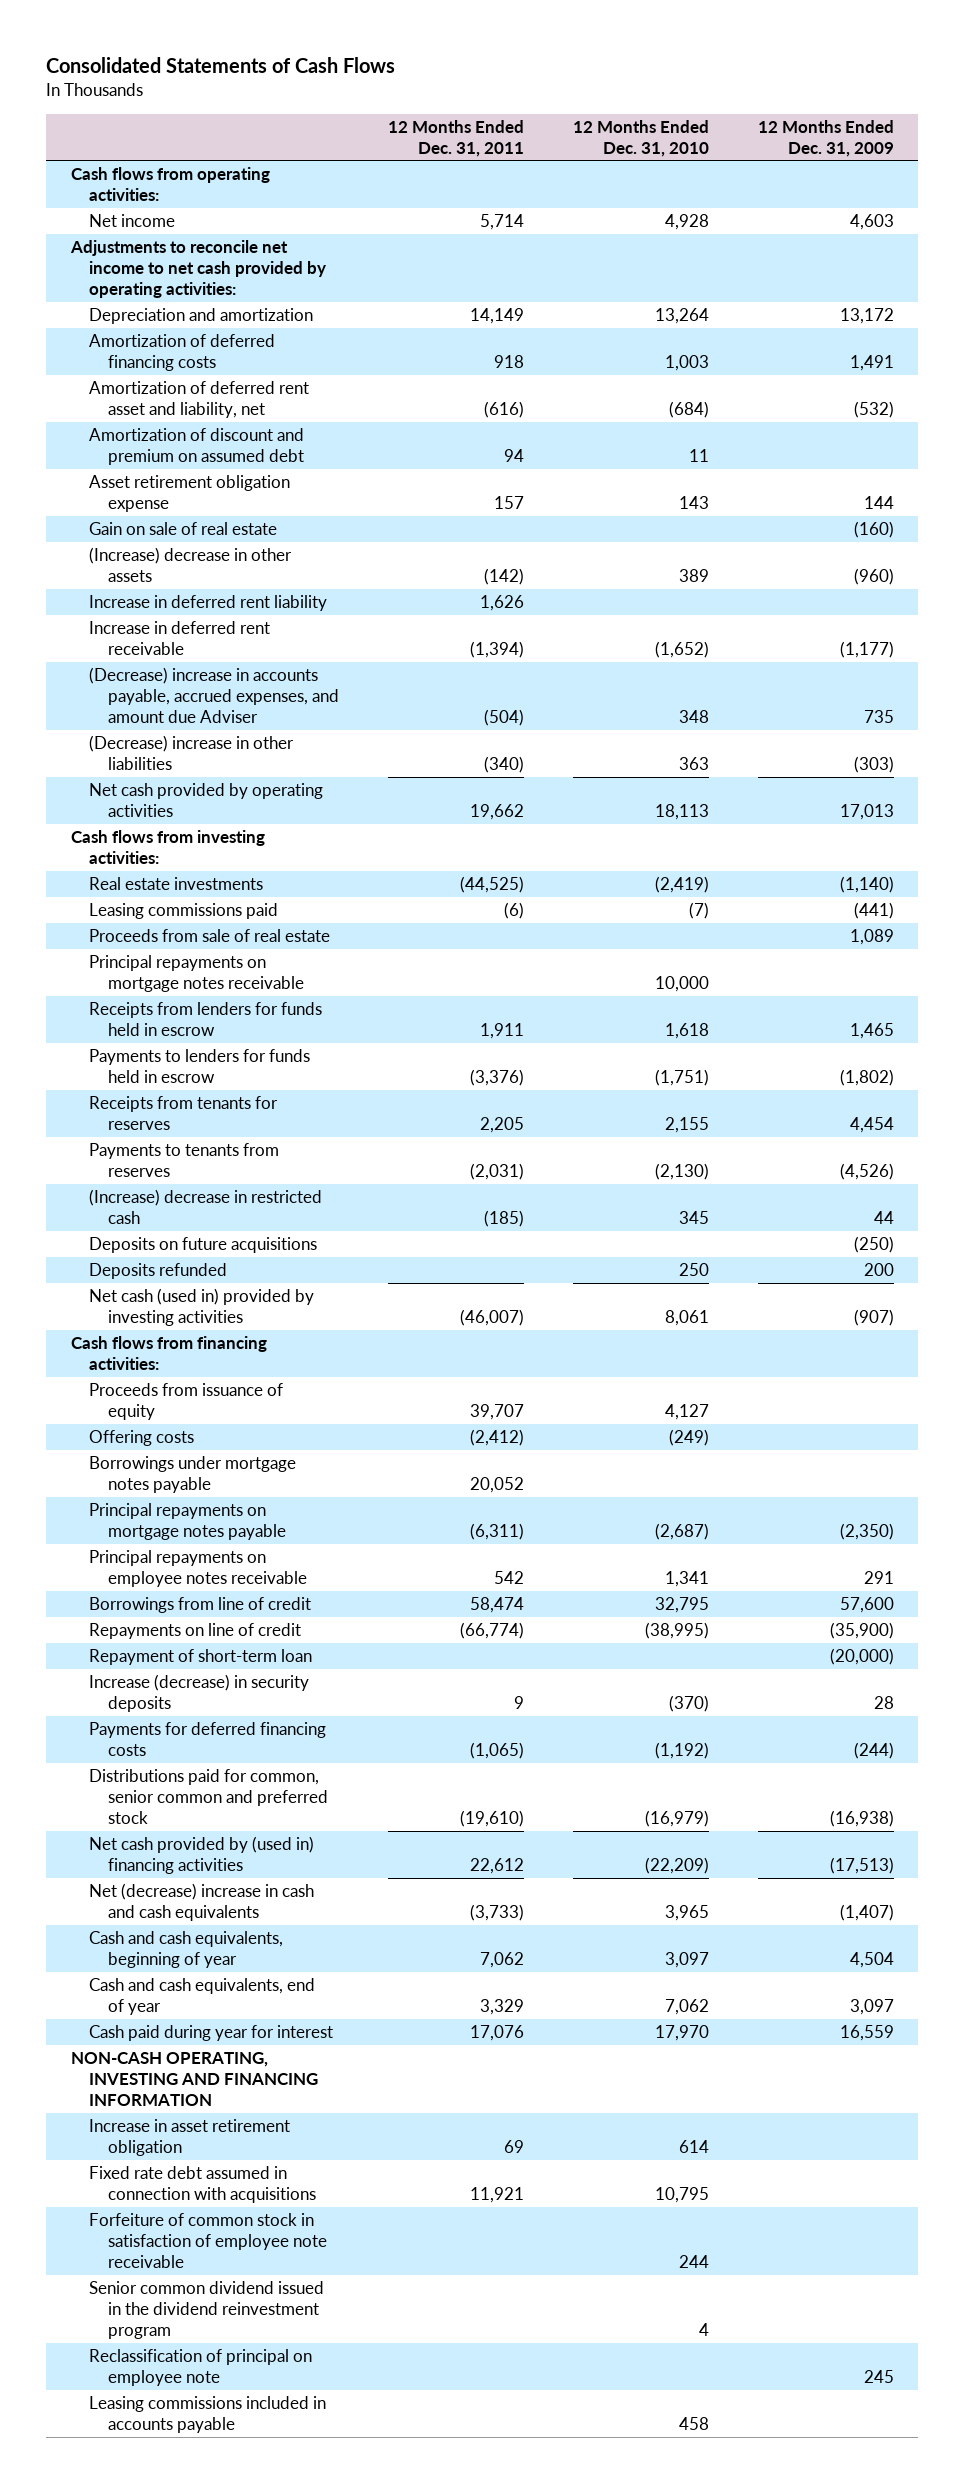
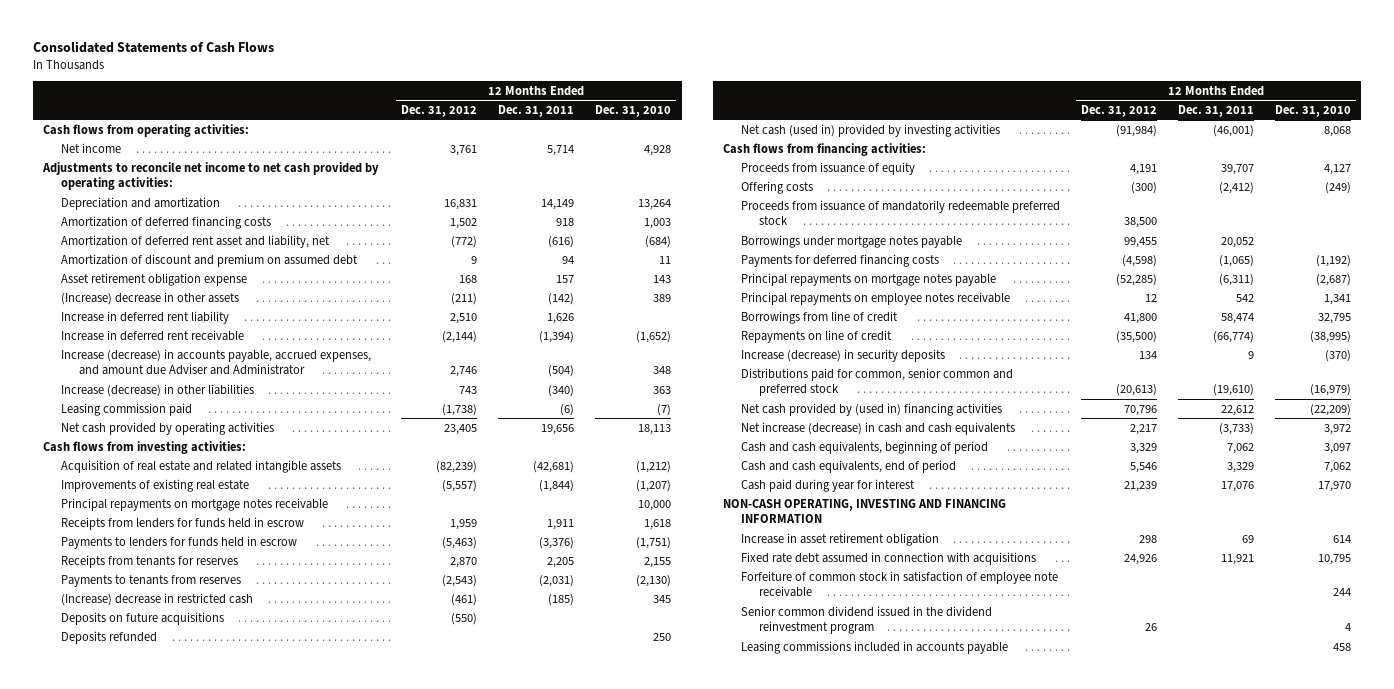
[757,119,894,157] 12 Months Ended Dec. 31, 2009 -> none
none -> [401,104,478,117] Dec. 31, 2012
[89,522,278,536] Gain on sale of real estate -> none
[89,667,339,723] (Decrease) increase in accounts payable, accrued expenses, and amount due Adviser -> [61,348,372,376] Increase (decrease) in accounts payable, accrued expenses, and amount due Adviser and Administrator
[89,735,295,770] (Decrease) increase in other liabilities -> [61,383,255,397] Increase (decrease) in other liabilities
none -> [61,402,193,416] Leasing commission paid
[469,803,524,820] 19,662 -> [541,423,575,435] 19,656
[89,877,264,891] Real estate investments -> none
[89,903,279,920] Leasing commissions paid -> none
[89,929,331,943] Proceeds from sale of real estate -> none
none -> [61,459,342,473] Acquisition of real estate and related intangible assets
none -> [61,478,250,492] Improvements of existing real estate
[459,1308,524,1326] (46,007) -> [1212,124,1254,137] (46,001)
[664,1309,709,1326] 8,061 -> [1323,125,1351,137] 8,068
none -> [740,199,1060,226] Proceeds from issuance of mandatorily redeemable preferred stock
[89,1722,327,1756] Payments for deferred financing costs -> [740,253,939,267] Payments for deferred financing costs
[89,1649,313,1666] Repayment of short-term loan -> none
[89,1883,315,1921] Net (decrease) increase in cash and cash equivalents -> [740,421,1015,435] Net increase (decrease) in cash and cash equivalents
[664,1904,709,1921] 3,965 -> [1323,423,1351,435] 3,972
[89,1931,284,1968] Cash and cash equivalents, beginning of year -> [740,440,988,454] Cash and cash equivalents, beginning of period
[89,1978,316,2015] Cash and cash equivalents, end of year -> [740,459,956,473] Cash and cash equivalents, end of period
[89,2349,313,2386] Reclassification of principal on employee note -> none

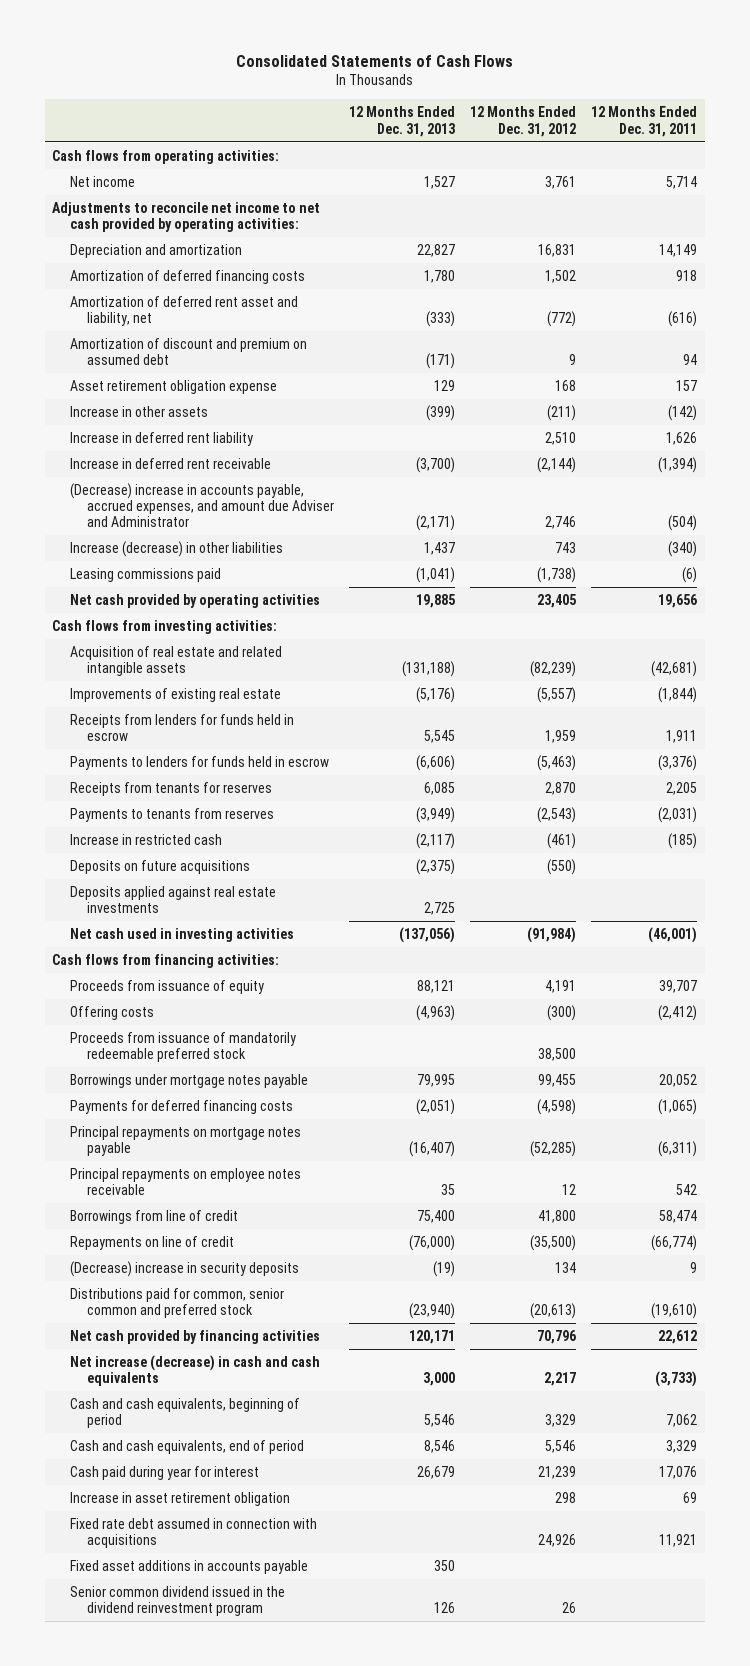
[595,104,672,117] Dec. 31, 2010 -> none
none -> [349,106,456,137] 12 Months Ended Dec. 31, 2013
[61,291,240,305] (Increase) decrease in other assets -> [69,405,208,417] Increase in other assets
[61,348,372,376] Increase (decrease) in accounts payable, accrued expenses, and amount due Adviser and Administrator -> [69,482,335,528] (Decrease) increase in accounts payable, accrued expenses, and amount due Adviser and Administrator
[61,402,193,416] Leasing commission paid -> [69,567,221,582] Leasing commissions paid
[61,497,329,511] Principal repayments on mortgage notes receivable -> none
[61,592,254,606] (Increase) decrease in restricted cash -> [69,833,222,845] Increase in restricted cash
[61,630,158,644] Deposits refunded -> none
none -> [69,885,276,914] Deposits applied against real estate investments
[740,123,1000,137] Net cash (used in) provided by investing activities -> [69,927,294,942] Net cash used in investing activities
[740,348,945,362] Increase (decrease) in security deposits -> [69,1260,299,1277] (Decrease) increase in security deposits
[740,402,1002,416] Net cash provided by (used in) financing activities -> [69,1329,320,1344] Net cash provided by financing activities
[723,498,1007,524] NON-CASH OPERATING, INVESTING AND FINANCING INFORMATION -> none
[740,570,1058,598] Forfeiture of common stock in satisfaction of employee note receivable -> none
none -> [69,1559,308,1574] Fixed asset additions in accounts payable
[740,640,1008,654] Leasing commissions included in accounts payable -> none

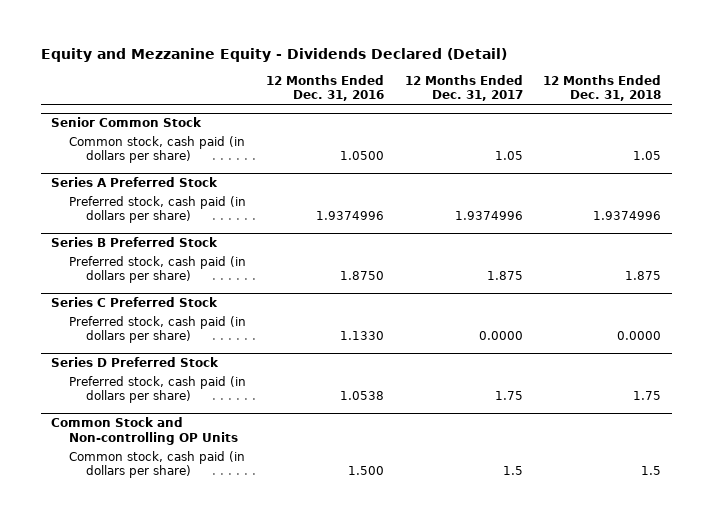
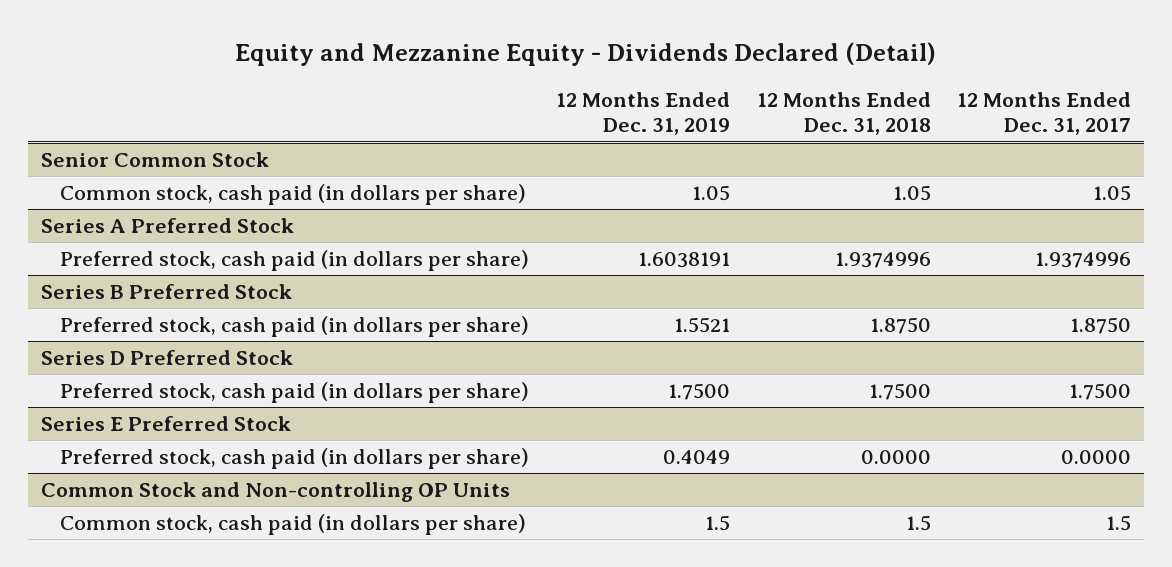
[266,74,385,102] 12 Months Ended Dec. 31, 2016 -> none
none -> [555,92,730,136] 12 Months Ended Dec. 31, 2019
[51,297,219,308] Series C Preferred Stock -> none
[68,315,246,344] Preferred stock, cash paid (in dollars per share) -> none
[486,271,523,281] 1.875 -> [1070,317,1132,335] 1.8750
[625,271,662,281] 1.875 -> [869,317,931,335] 1.8750
[494,391,523,401] 1.75 -> [1069,383,1132,401] 1.7500
[633,391,662,401] 1.75 -> [868,383,931,401] 1.7500
none -> [41,416,292,432] Series E Preferred Stock
none -> [60,448,530,470] Preferred stock, cash paid (in dollars per share)

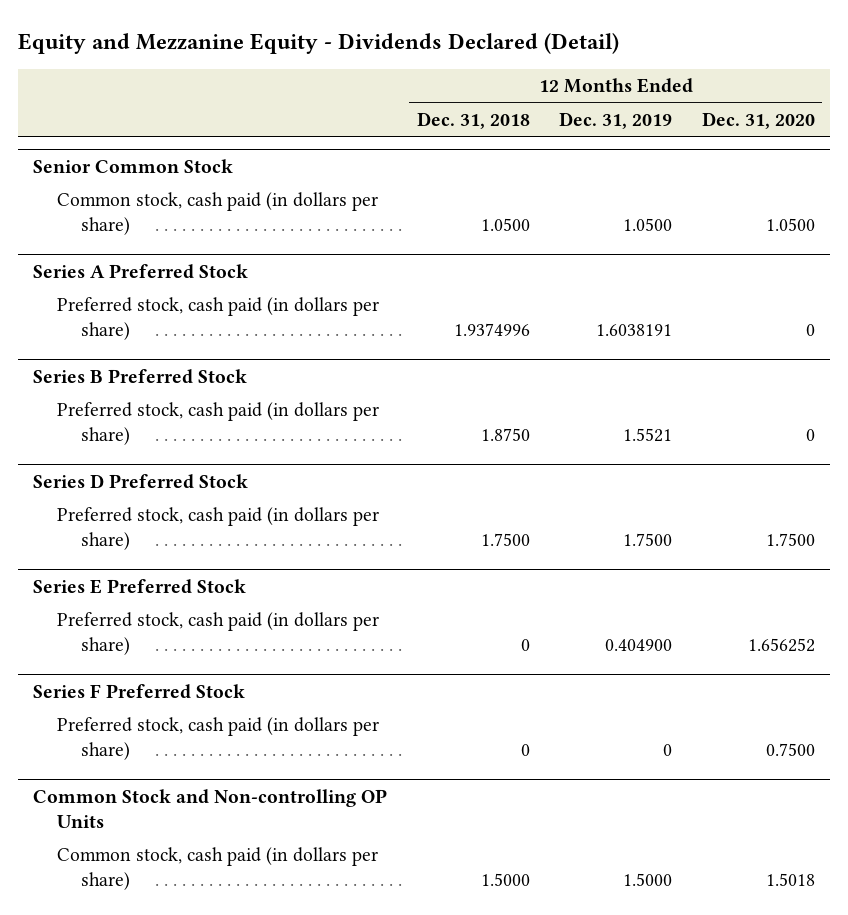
[957,92,1132,136] 12 Months Ended Dec. 31, 2017 -> none
none -> [701,111,815,129] Dec. 31, 2020
[691,185,730,202] 1.05 -> [623,218,673,232] 1.0500
[892,185,931,202] 1.05 -> [480,218,530,232] 1.0500
[662,450,730,465] 0.4049 -> [605,639,673,652] 0.404900
[860,450,931,465] 0.0000 -> [520,639,530,652] 0
none -> [33,683,246,699] Series F Preferred Stock
none -> [57,717,380,761] Preferred stock, cash paid (in dollars per share)
[704,515,730,532] 1.5 -> [623,873,673,887] 1.5000
[905,515,931,532] 1.5 -> [480,873,530,887] 1.5000

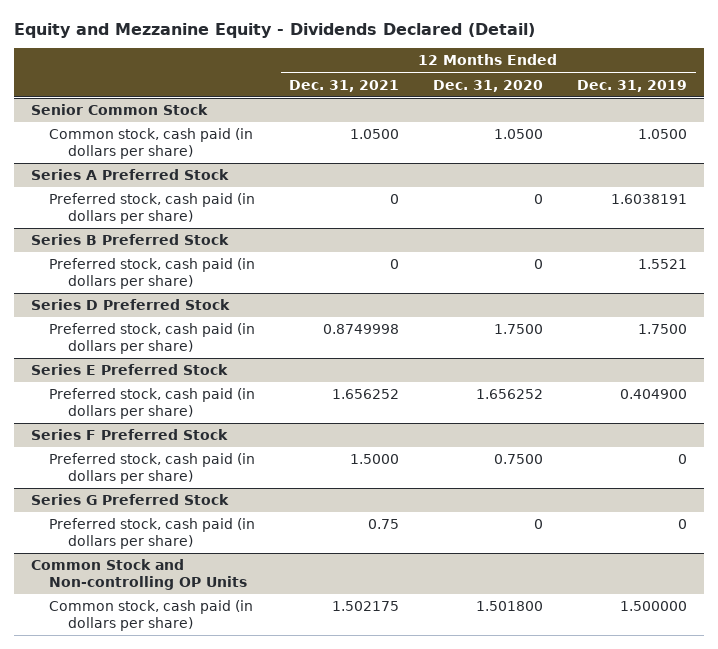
[416,111,530,129] Dec. 31, 2018 -> none
none -> [289,79,400,92] Dec. 31, 2021
none -> [30,494,229,506] Series G Preferred Stock
none -> [49,518,256,549] Preferred stock, cash paid (in dollars per share)
[623,873,673,887] 1.5000 -> [620,601,688,612] 1.500000
[765,873,815,887] 1.5018 -> [476,601,544,612] 1.501800

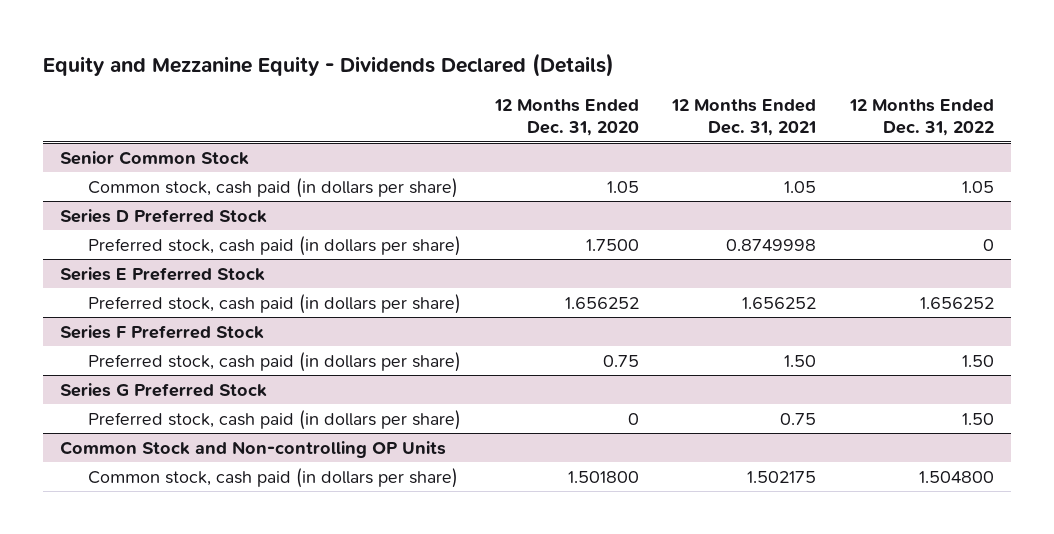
[13,22,535,38] Equity and Mezzanine Equity - Dividends Declared (Detail) -> [43,52,615,77] Equity and Mezzanine Equity - Dividends Declared (Details)
[577,79,688,92] Dec. 31, 2019 -> none
none -> [849,98,995,137] 12 Months Ended Dec. 31, 2022
[30,169,229,181] Series A Preferred Stock -> none
[49,193,256,224] Preferred stock, cash paid (in dollars per share) -> none
[30,234,229,246] Series B Preferred Stock -> none
[49,258,256,289] Preferred stock, cash paid (in dollars per share) -> none
[350,129,400,140] 1.0500 -> [784,180,817,193] 1.05
[494,129,544,140] 1.0500 -> [606,180,639,193] 1.05
[350,454,400,465] 1.5000 -> [784,354,817,367] 1.50
[494,454,544,465] 0.7500 -> [602,354,639,367] 0.75

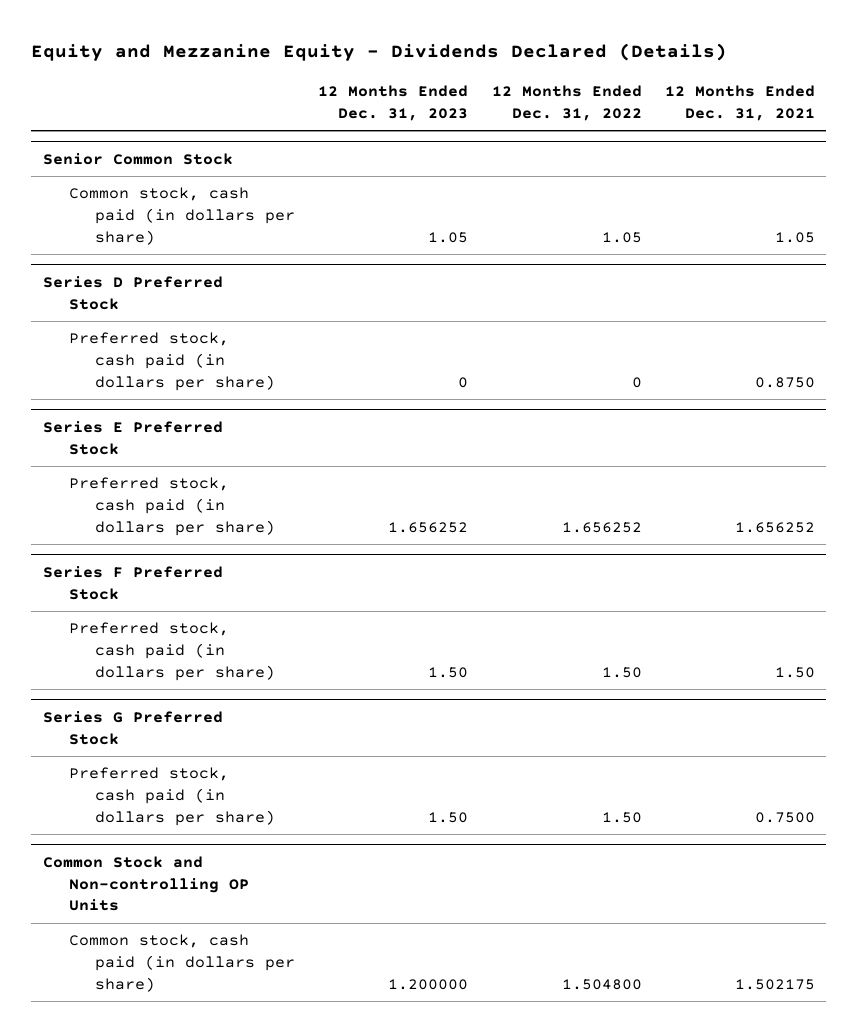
[493,98,639,137] 12 Months Ended Dec. 31, 2020 -> none
none -> [318,84,469,121] 12 Months Ended Dec. 31, 2023
[726,238,817,251] 0.8749998 -> [754,376,815,388] 0.8750
[780,412,817,425] 0.75 -> [754,811,815,823] 0.7500

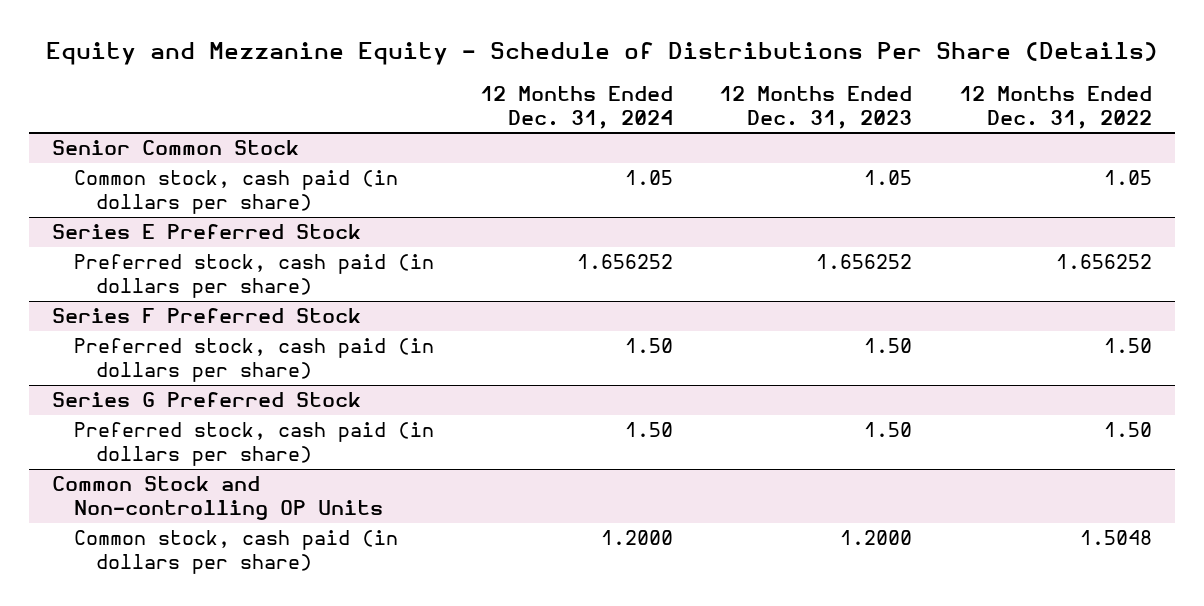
[31,43,728,62] Equity and Mezzanine Equity - Dividends Declared (Details) -> [45,42,1158,66] Equity and Mezzanine Equity - Schedule of Distributions Per Share (Details)
[664,84,815,121] 12 Months Ended Dec. 31, 2021 -> none
none -> [480,86,674,129] 12 Months Ended Dec. 31, 2024
[42,276,223,310] Series D Preferred Stock -> none
[68,332,276,391] Preferred stock, cash paid (in dollars per share) -> none
[388,978,469,990] 1.200000 -> [840,530,913,546] 1.2000
[561,978,642,990] 1.504800 -> [1079,530,1152,546] 1.5048

